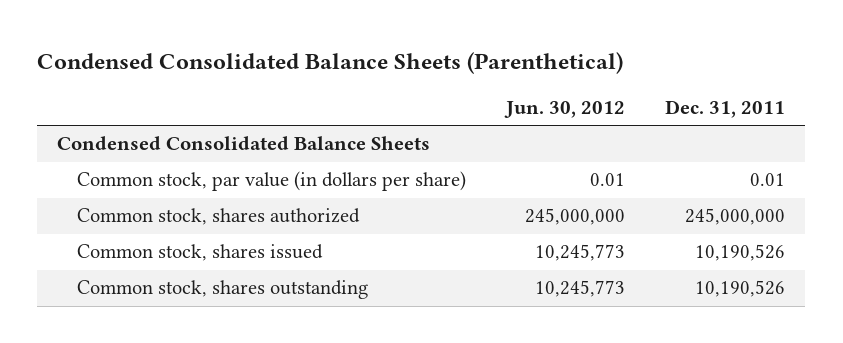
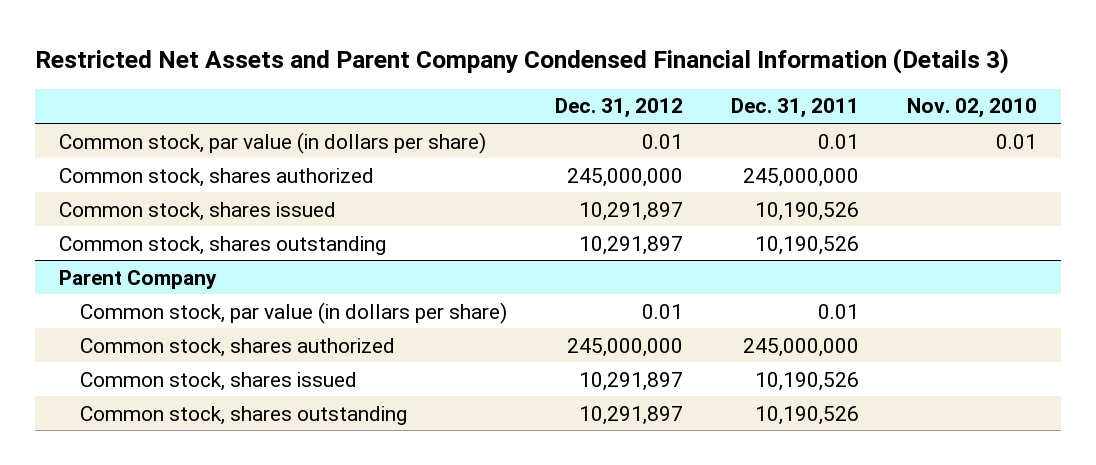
[37,52,624,75] Condensed Consolidated Balance Sheets (Parenthetical) -> [35,47,1010,74] Restricted Net Assets and Parent Company Condensed Financial Information (Details 3)
[504,100,626,118] Jun. 30, 2012 -> none
none -> [554,98,683,119] Dec. 31, 2012
none -> [906,98,1037,119] Nov. 02, 2010
[57,136,431,151] Condensed Consolidated Balance Sheets -> none
none -> [59,269,218,289] Parent Company
none -> [79,301,507,324] Common stock, par value (in dollars per share)
none -> [79,337,395,357] Common stock, shares authorized
none -> [79,371,357,391] Common stock, shares issued
none -> [79,405,407,425] Common stock, shares outstanding

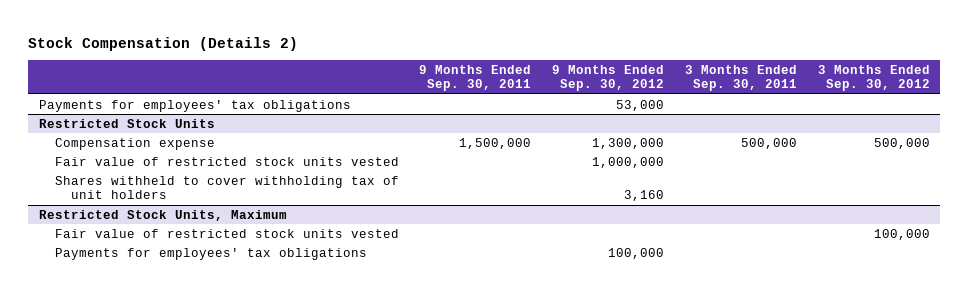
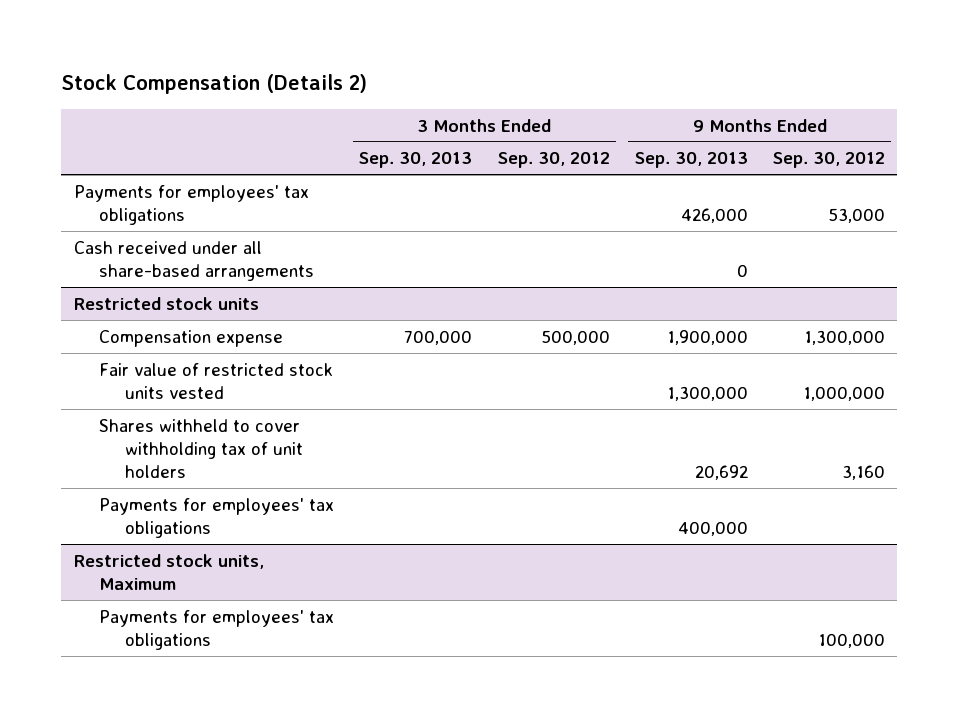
[419,64,532,92] 9 Months Ended Sep. 30, 2011 -> none
[684,64,797,92] 3 Months Ended Sep. 30, 2011 -> none
none -> [359,152,473,169] Sep. 30, 2013
none -> [634,152,748,169] Sep. 30, 2013
none -> [74,240,315,281] Cash received under all share-based arrangements
[38,118,215,128] Restricted Stock Units -> [74,296,260,310] Restricted stock units
[54,228,399,238] Fair value of restricted stock units vested -> none
none -> [99,497,335,538] Payments for employees' tax obligations
[38,209,287,221] Restricted Stock Units, Maximum -> [74,553,265,590] Restricted stock units, Maximum

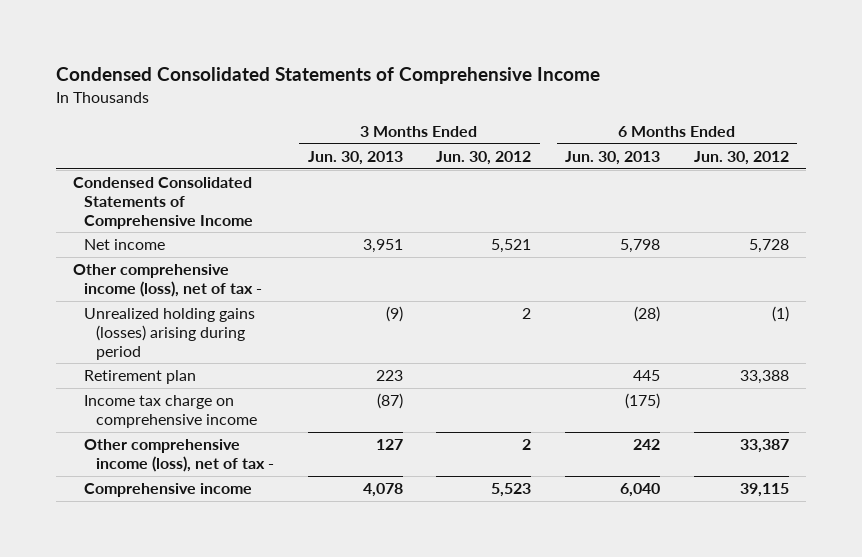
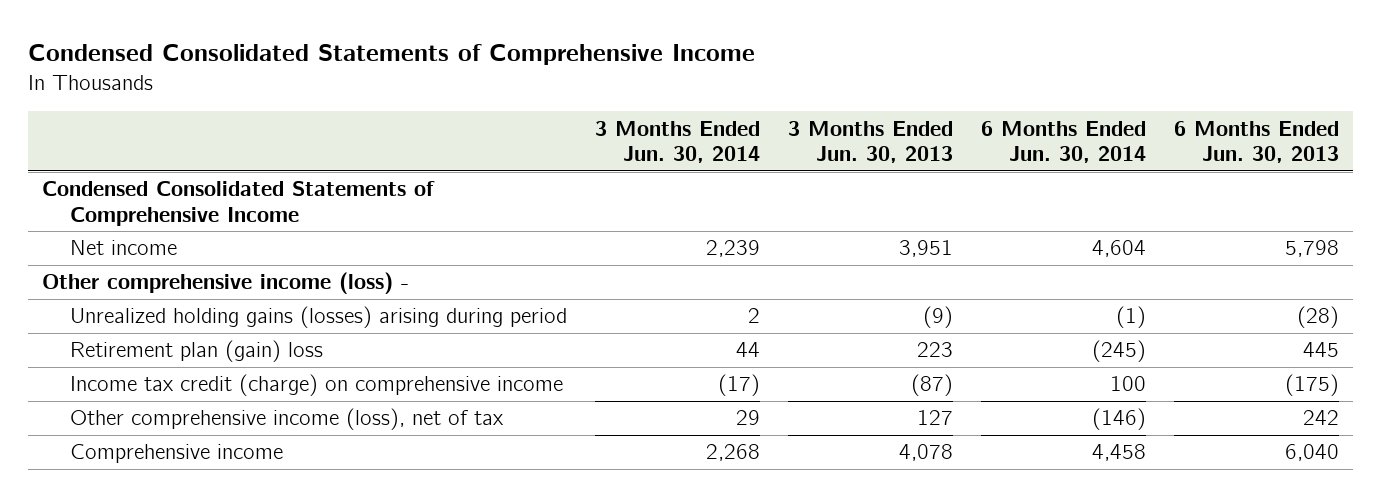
[436,150,532,165] Jun. 30, 2012 -> none
[693,150,789,165] Jun. 30, 2012 -> none
none -> [595,120,761,164] 3 Months Ended Jun. 30, 2014
none -> [981,120,1147,164] 6 Months Ended Jun. 30, 2014
[72,264,263,297] Other comprehensive income (loss), net of tax - -> [42,272,410,295] Other comprehensive income (loss) -
[84,370,197,385] Retirement plan -> [70,340,324,363] Retirement plan (gain) loss
[84,395,257,428] Income tax charge on comprehensive income -> [70,374,564,397] Income tax credit (charge) on comprehensive income
[84,439,274,472] Other comprehensive income (loss), net of tax - -> [70,408,505,431] Other comprehensive income (loss), net of tax

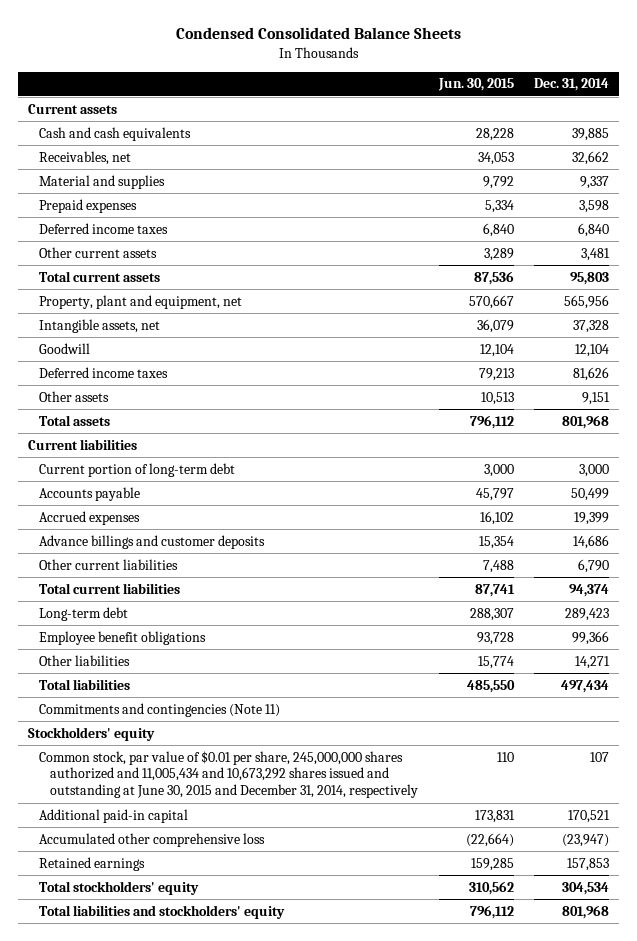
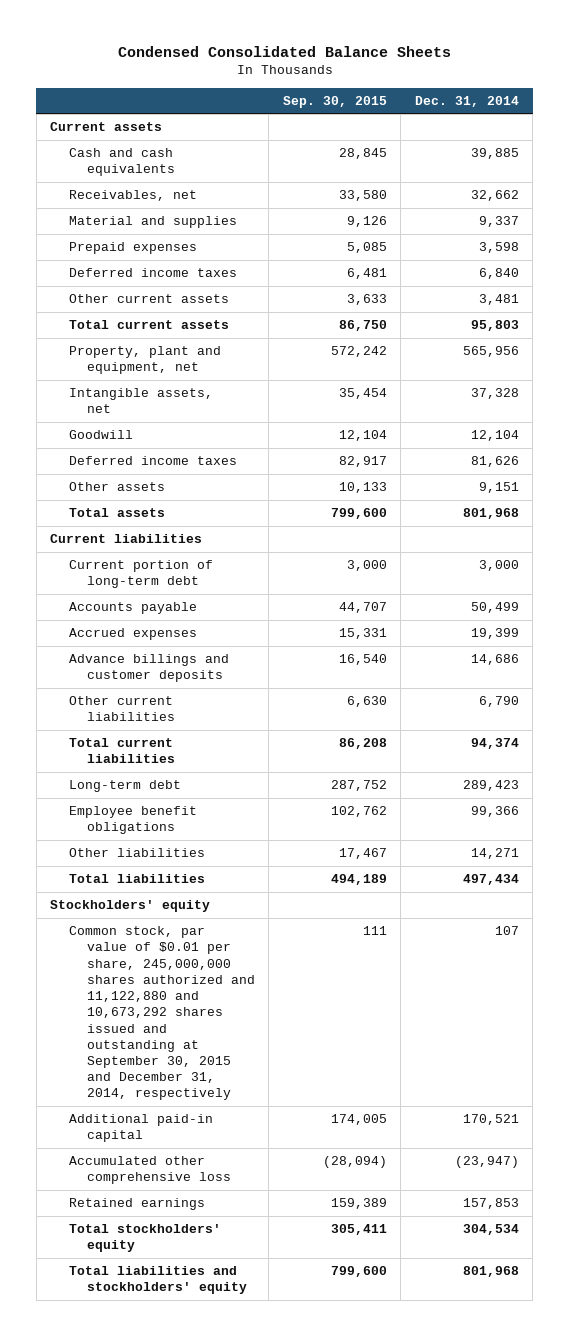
[437,78,514,92] Jun. 30, 2015 -> none
none -> [282,95,387,108] Sep. 30, 2015
[39,702,281,717] Commitments and contingencies (Note 11) -> none
[39,750,419,799] Common stock, par value of $0.01 per share, 245,000,000 shares authorized and 11,005,434 and 10,673,292 shares issued and outstanding at June 30, 2015 and December 31, 2014, respectively -> [68,926,255,1101] Common stock, par value of $0.01 per share, 245,000,000 shares authorized and 11,122,880 and 10,673,292 shares issued and outstanding at September 30, 2015 and December 31, 2014, respectively

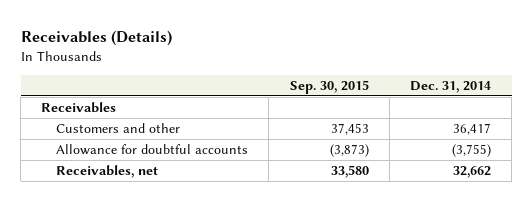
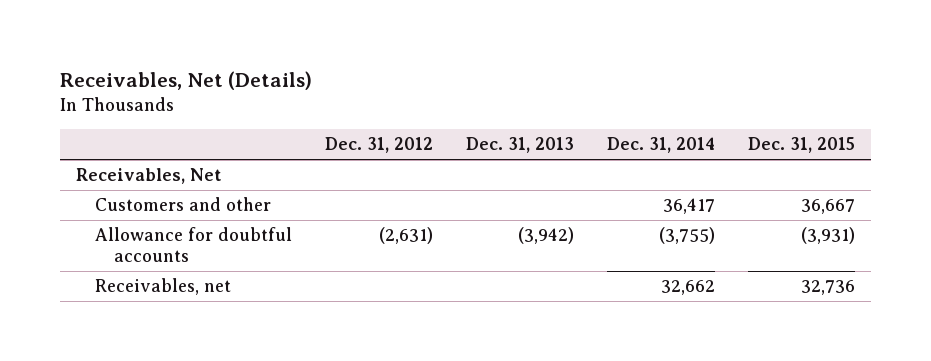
[20,30,172,47] Receivables (Details) -> [59,71,312,91] Receivables, Net (Details)
[289,79,369,94] Sep. 30, 2015 -> none
none -> [325,137,434,154] Dec. 31, 2012
none -> [465,137,574,154] Dec. 31, 2013
none -> [747,137,855,154] Dec. 31, 2015
[41,101,117,113] Receivables -> [76,168,223,185] Receivables, Net

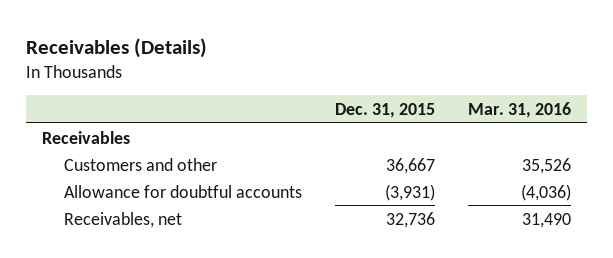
[59,71,312,91] Receivables, Net (Details) -> [26,37,208,58] Receivables (Details)
[325,137,434,154] Dec. 31, 2012 -> none
[465,137,574,154] Dec. 31, 2013 -> none
[606,137,715,154] Dec. 31, 2014 -> none
none -> [467,101,571,118] Mar. 31, 2016
[76,168,223,185] Receivables, Net -> [42,130,131,144] Receivables

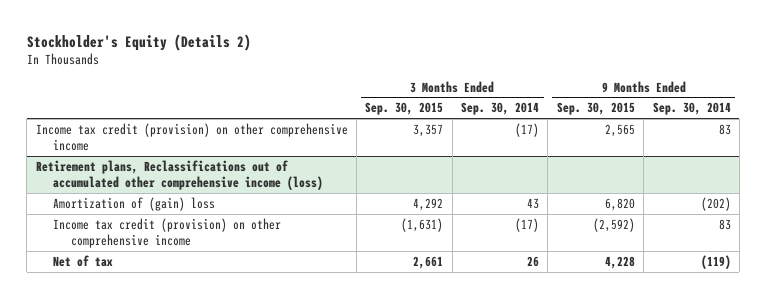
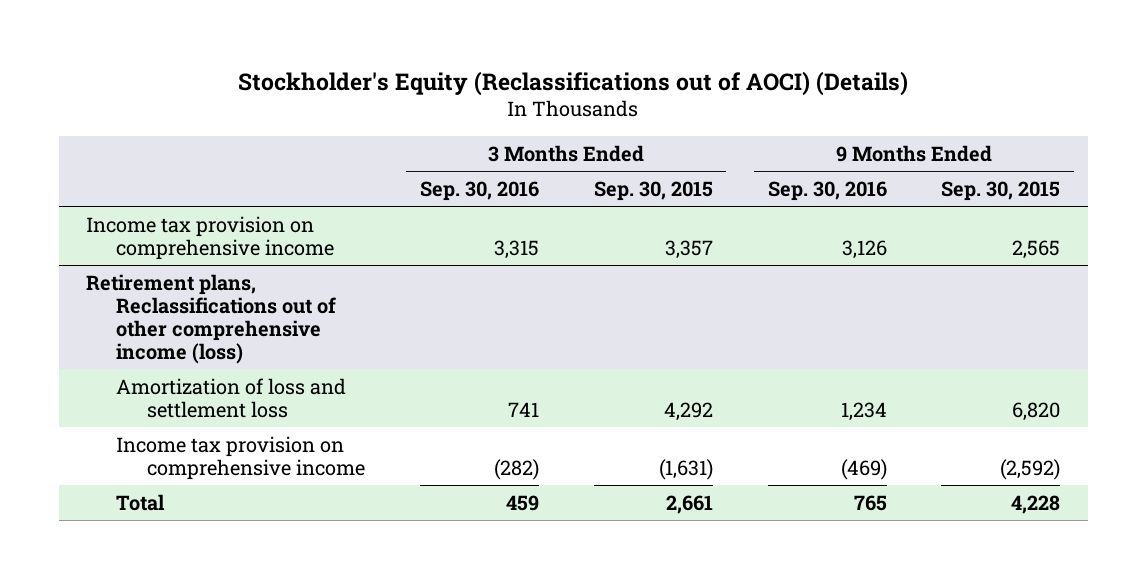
[26,33,251,51] Stockholder's Equity (Details 2) -> [238,70,909,96] Stockholder's Equity (Reclassifications out of AOCI) (Details)
[461,102,540,116] Sep. 30, 2014 -> none
[652,102,731,116] Sep. 30, 2014 -> none
none -> [419,180,539,201] Sep. 30, 2016
none -> [767,180,887,201] Sep. 30, 2016
[35,122,348,152] Income tax credit (provision) on other comprehensive income -> [86,215,335,260] Income tax provision on comprehensive income
[35,159,324,191] Retirement plans, Reclassifications out of accumulated other comprehensive income (loss) -> [86,273,337,364] Retirement plans, Reclassifications out of other comprehensive income (loss)
[53,196,216,211] Amortization of (gain) loss -> [116,377,347,418] Amortization of loss and settlement loss
[53,217,282,249] Income tax credit (provision) on other comprehensive income -> [116,435,365,480] Income tax provision on comprehensive income
[53,254,114,267] Net of tax -> [116,493,166,511] Total

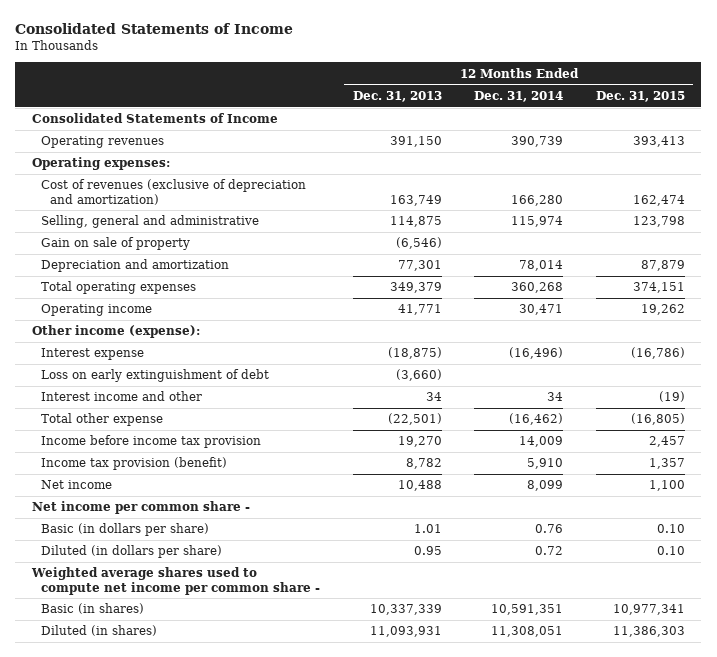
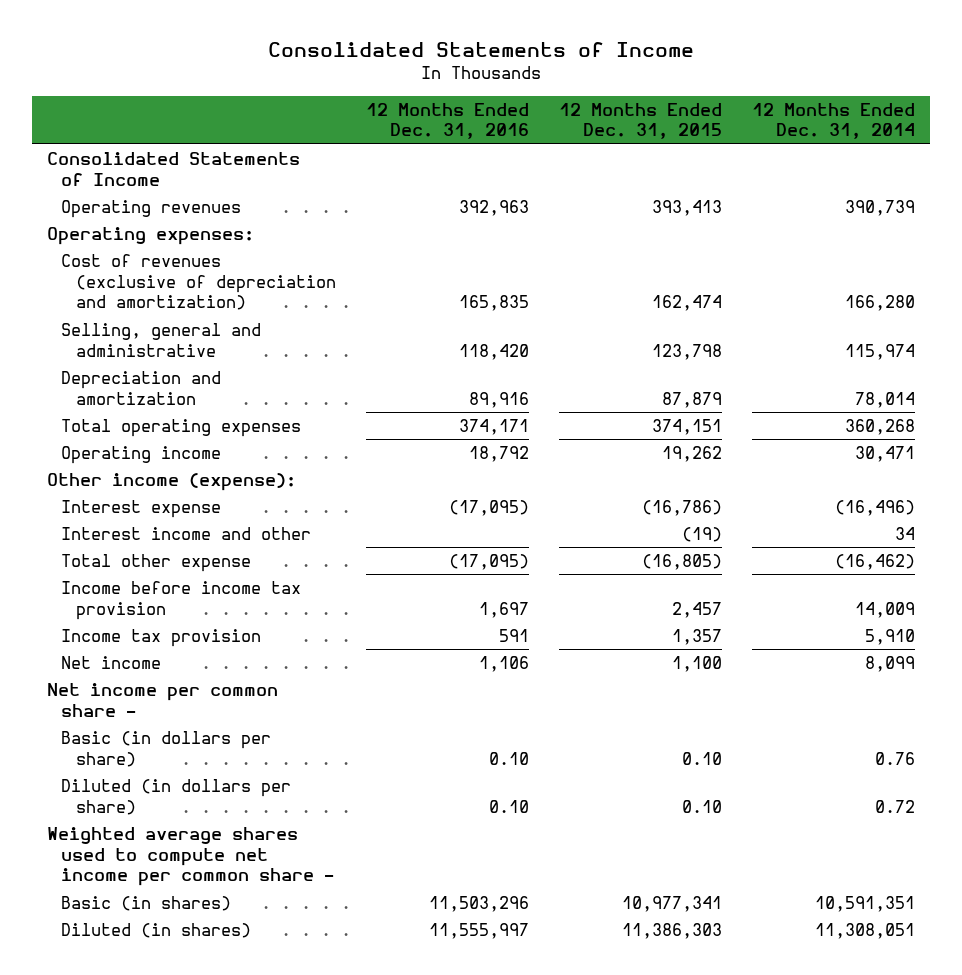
[352,90,442,102] Dec. 31, 2013 -> none
none -> [365,102,529,140] 12 Months Ended Dec. 31, 2016
[40,237,190,251] Gain on sale of property -> none
[40,369,269,383] Loss on early extinguishment of debt -> none
[40,457,227,471] Income tax provision (benefit) -> [61,628,262,647] Income tax provision

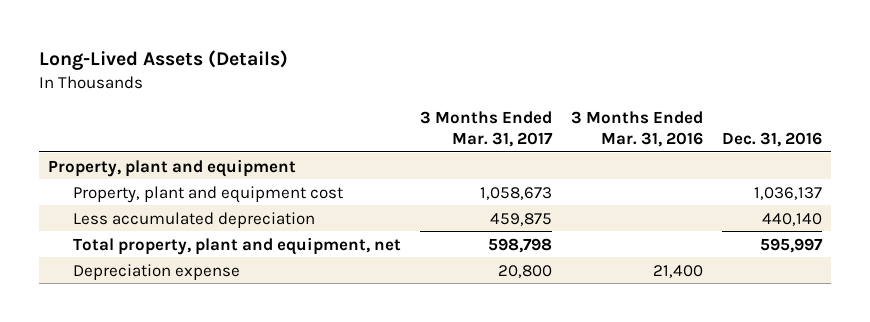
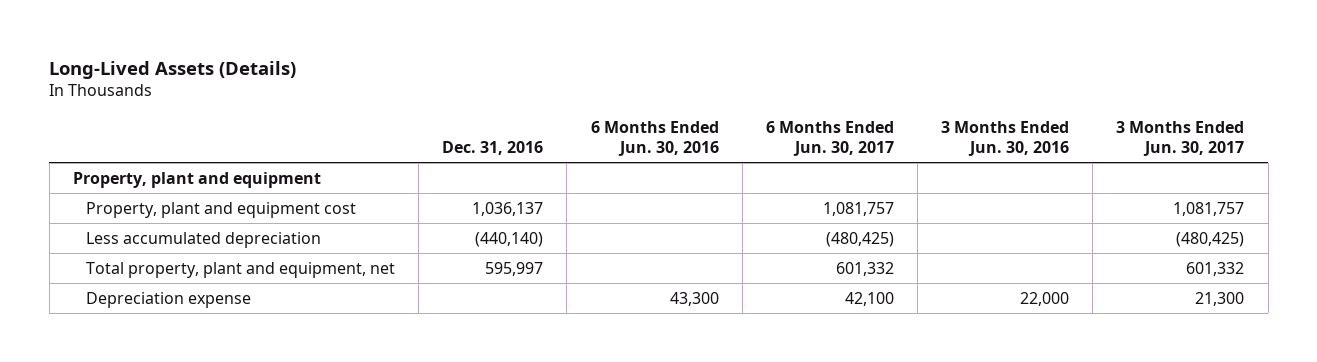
[419,111,553,147] 3 Months Ended Mar. 31, 2017 -> none
[570,111,703,147] 3 Months Ended Mar. 31, 2016 -> none
none -> [590,121,719,157] 6 Months Ended Jun. 30, 2016
none -> [765,121,894,157] 6 Months Ended Jun. 30, 2017
none -> [941,121,1070,157] 3 Months Ended Jun. 30, 2016
none -> [1116,121,1245,157] 3 Months Ended Jun. 30, 2017
[761,212,822,226] 440,140 -> [475,231,544,247] (440,140)

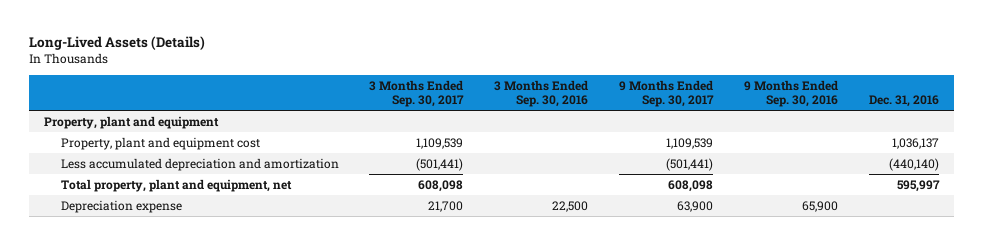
[590,121,719,157] 6 Months Ended Jun. 30, 2016 -> none
[765,121,894,157] 6 Months Ended Jun. 30, 2017 -> none
[941,121,1070,157] 3 Months Ended Jun. 30, 2016 -> none
[1116,121,1245,157] 3 Months Ended Jun. 30, 2017 -> none
none -> [369,79,465,108] 3 Months Ended Sep. 30, 2017
none -> [494,79,589,108] 3 Months Ended Sep. 30, 2016
none -> [619,79,715,108] 9 Months Ended Sep. 30, 2017
none -> [743,79,838,108] 9 Months Ended Sep. 30, 2016
[86,231,322,248] Less accumulated depreciation -> [60,157,339,171] Less accumulated depreciation and amortization

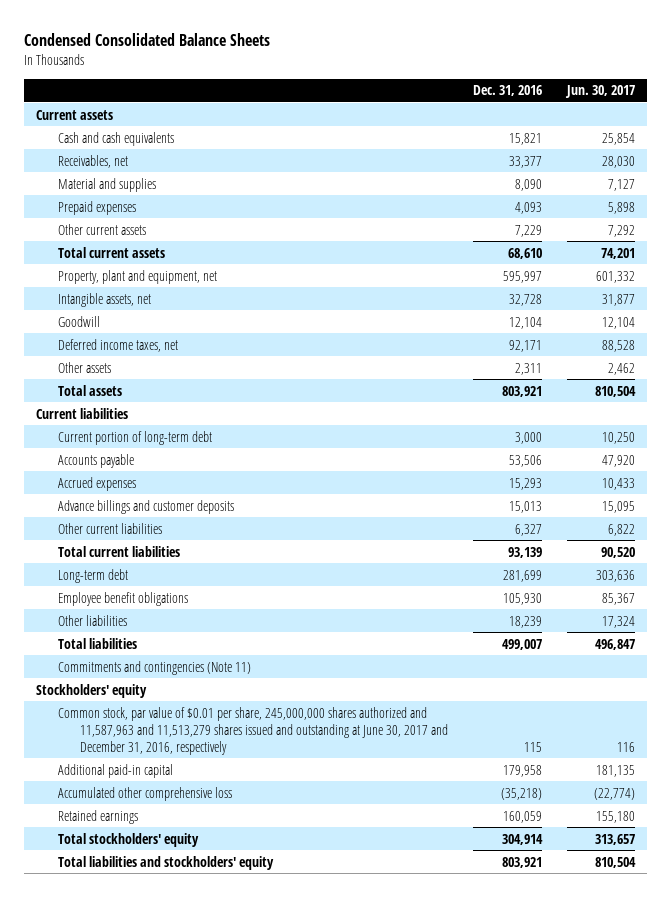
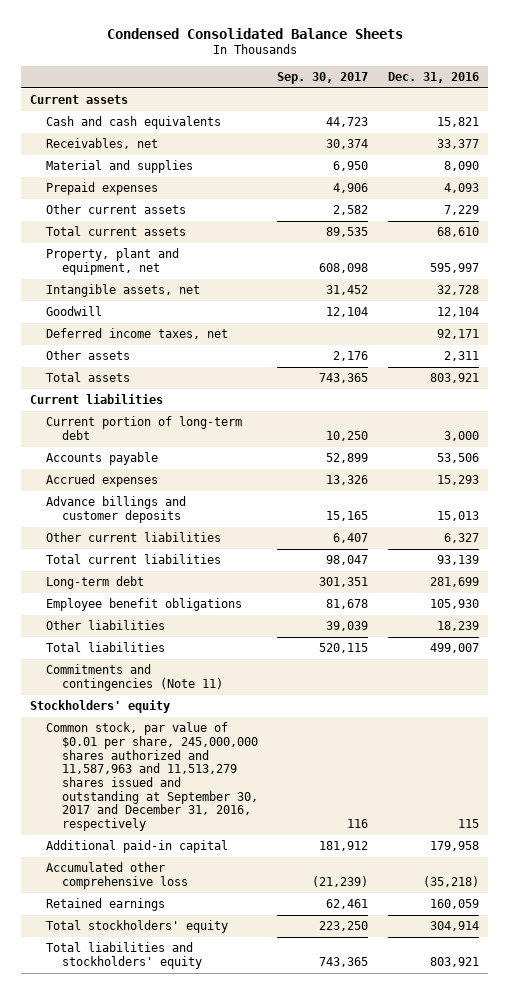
[564,85,635,99] Jun. 30, 2017 -> none
none -> [277,71,369,84] Sep. 30, 2017
[57,706,448,755] Common stock, par value of $0.01 per share, 245,000,000 shares authorized and 11,587,963 and 11,513,279 shares issued and outstanding at June 30, 2017 and December 31, 2016, respectively -> [46,722,259,832] Common stock, par value of $0.01 per share, 245,000,000 shares authorized and 11,587,963 and 11,513,279 shares issued and outstanding at September 30, 2017 and December 31, 2016, respectively

